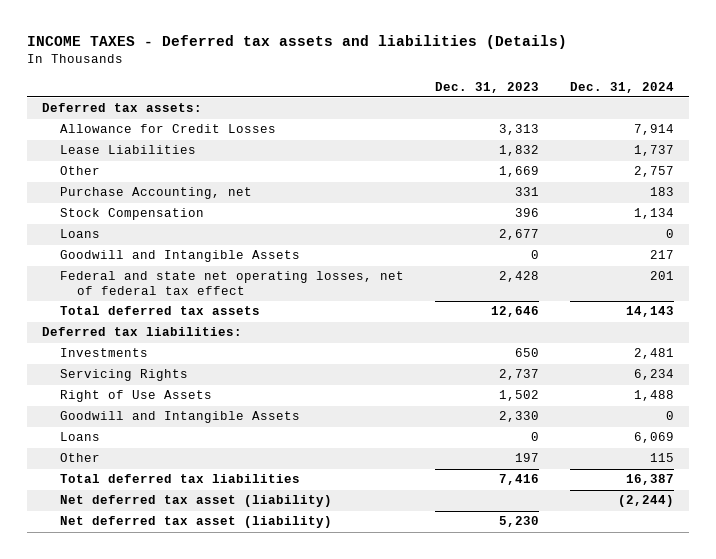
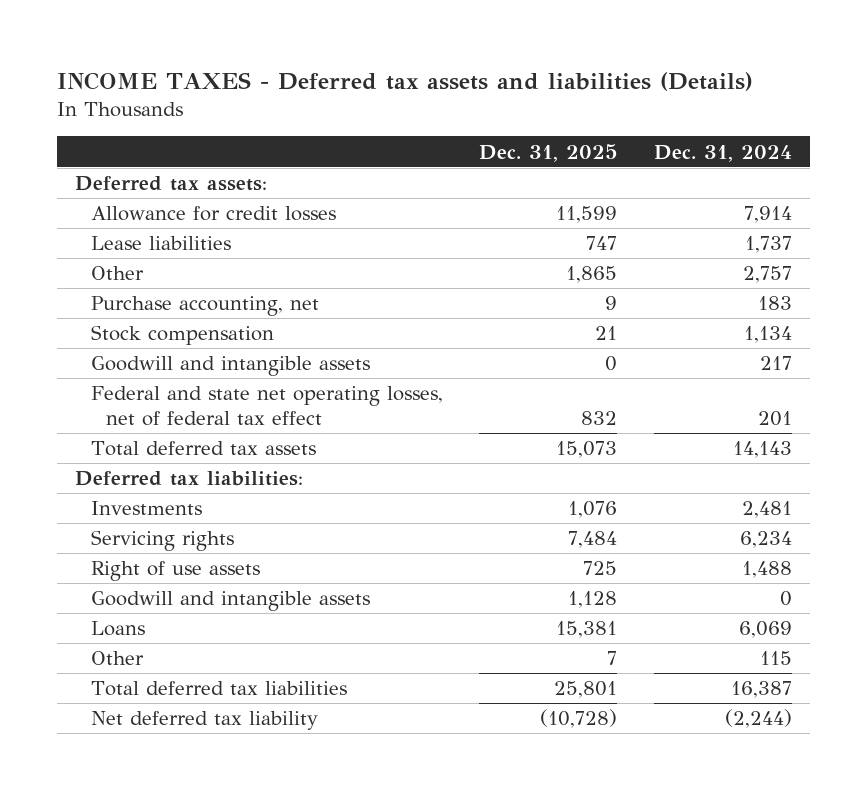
[434,81,539,93] Dec. 31, 2023 -> none
none -> [479,143,618,162] Dec. 31, 2025
[59,124,276,134] Allowance for Credit Losses -> [90,206,336,222] Allowance for credit losses
[59,145,196,155] Lease Liabilities -> [90,236,231,251] Lease liabilities
[59,229,100,239] Loans -> none
[59,187,252,200] Purchase Accounting, net -> [90,296,319,317] Purchase accounting, net
[59,208,204,221] Stock Compensation -> [90,325,274,346] Stock compensation
[59,250,300,263] Goodwill and Intangible Assets -> [90,356,370,377] Goodwill and intangible assets
[59,369,188,382] Servicing Rights -> [90,530,234,552] Servicing rights
[59,390,212,403] Right of Use Assets -> [90,561,260,582] Right of use assets
[59,411,300,424] Goodwill and Intangible Assets -> [90,591,370,612] Goodwill and intangible assets
[59,516,332,529] Net deferred tax asset (liability) -> none
[59,495,332,508] Net deferred tax asset (liability) -> [90,711,318,731] Net deferred tax liability

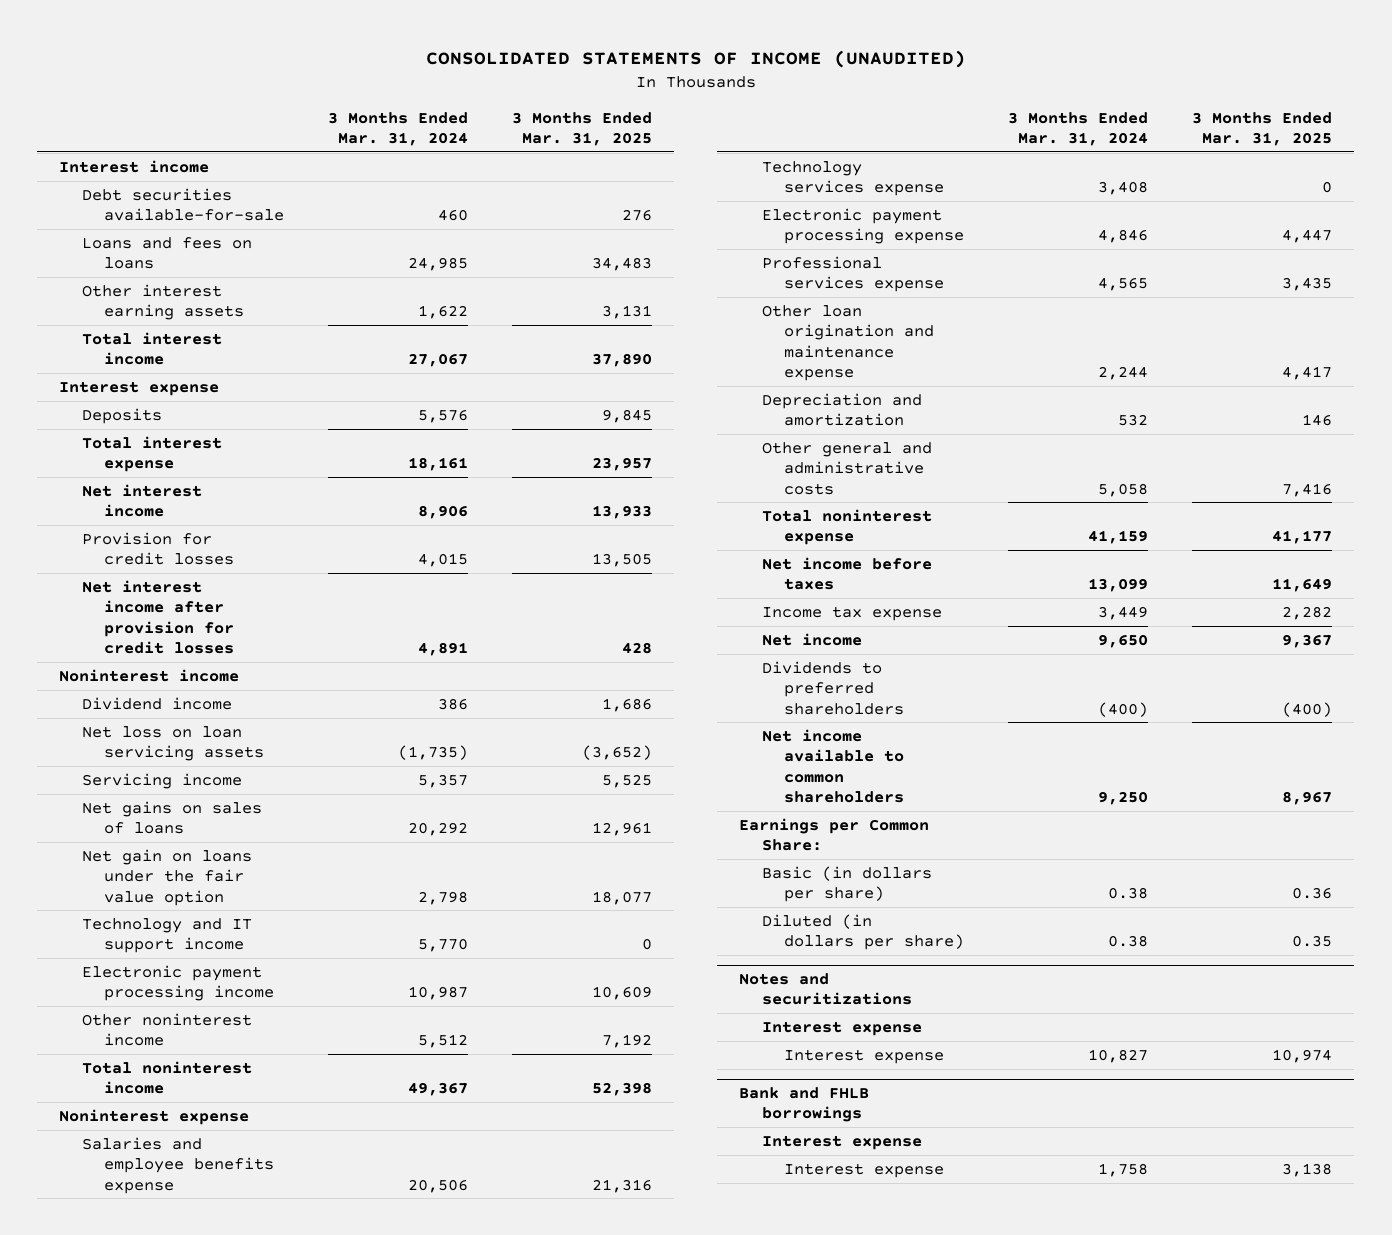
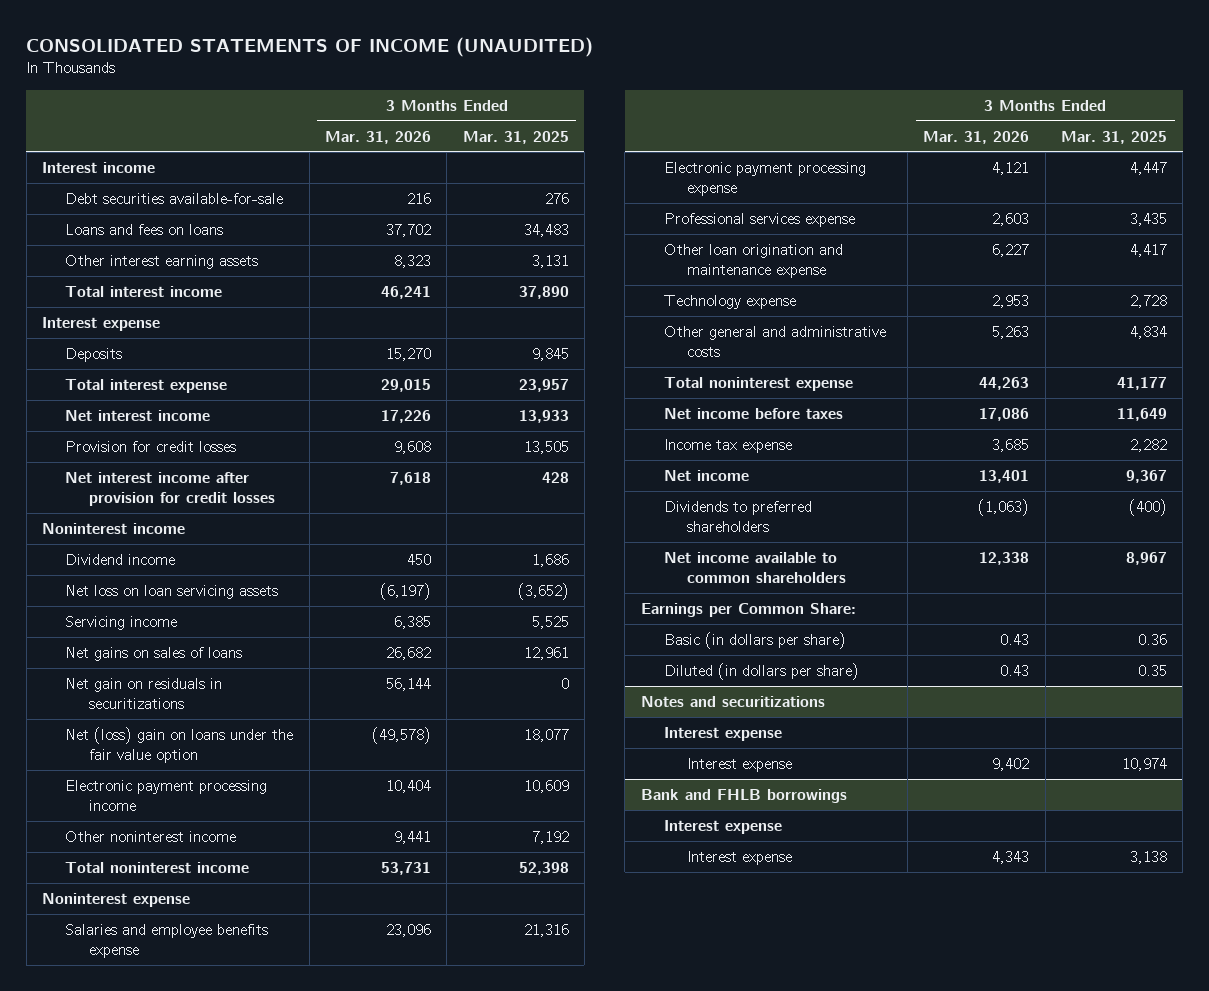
[328,111,469,147] 3 Months Ended Mar. 31, 2024 -> none
none -> [325,130,432,144] Mar. 31, 2026
[81,917,252,954] Technology and IT support income -> none
none -> [65,678,223,710] Net gain on residuals in securitizations
[81,848,252,906] Net gain on loans under the fair value option -> [65,727,294,764] Net (loss) gain on loans under the fair value option
[761,160,944,197] Technology services expense -> none
[761,392,922,427] Depreciation and amortization -> none
none -> [663,295,796,310] Technology expense
[1282,482,1333,497] 7,416 -> [1129,326,1167,340] 4,834

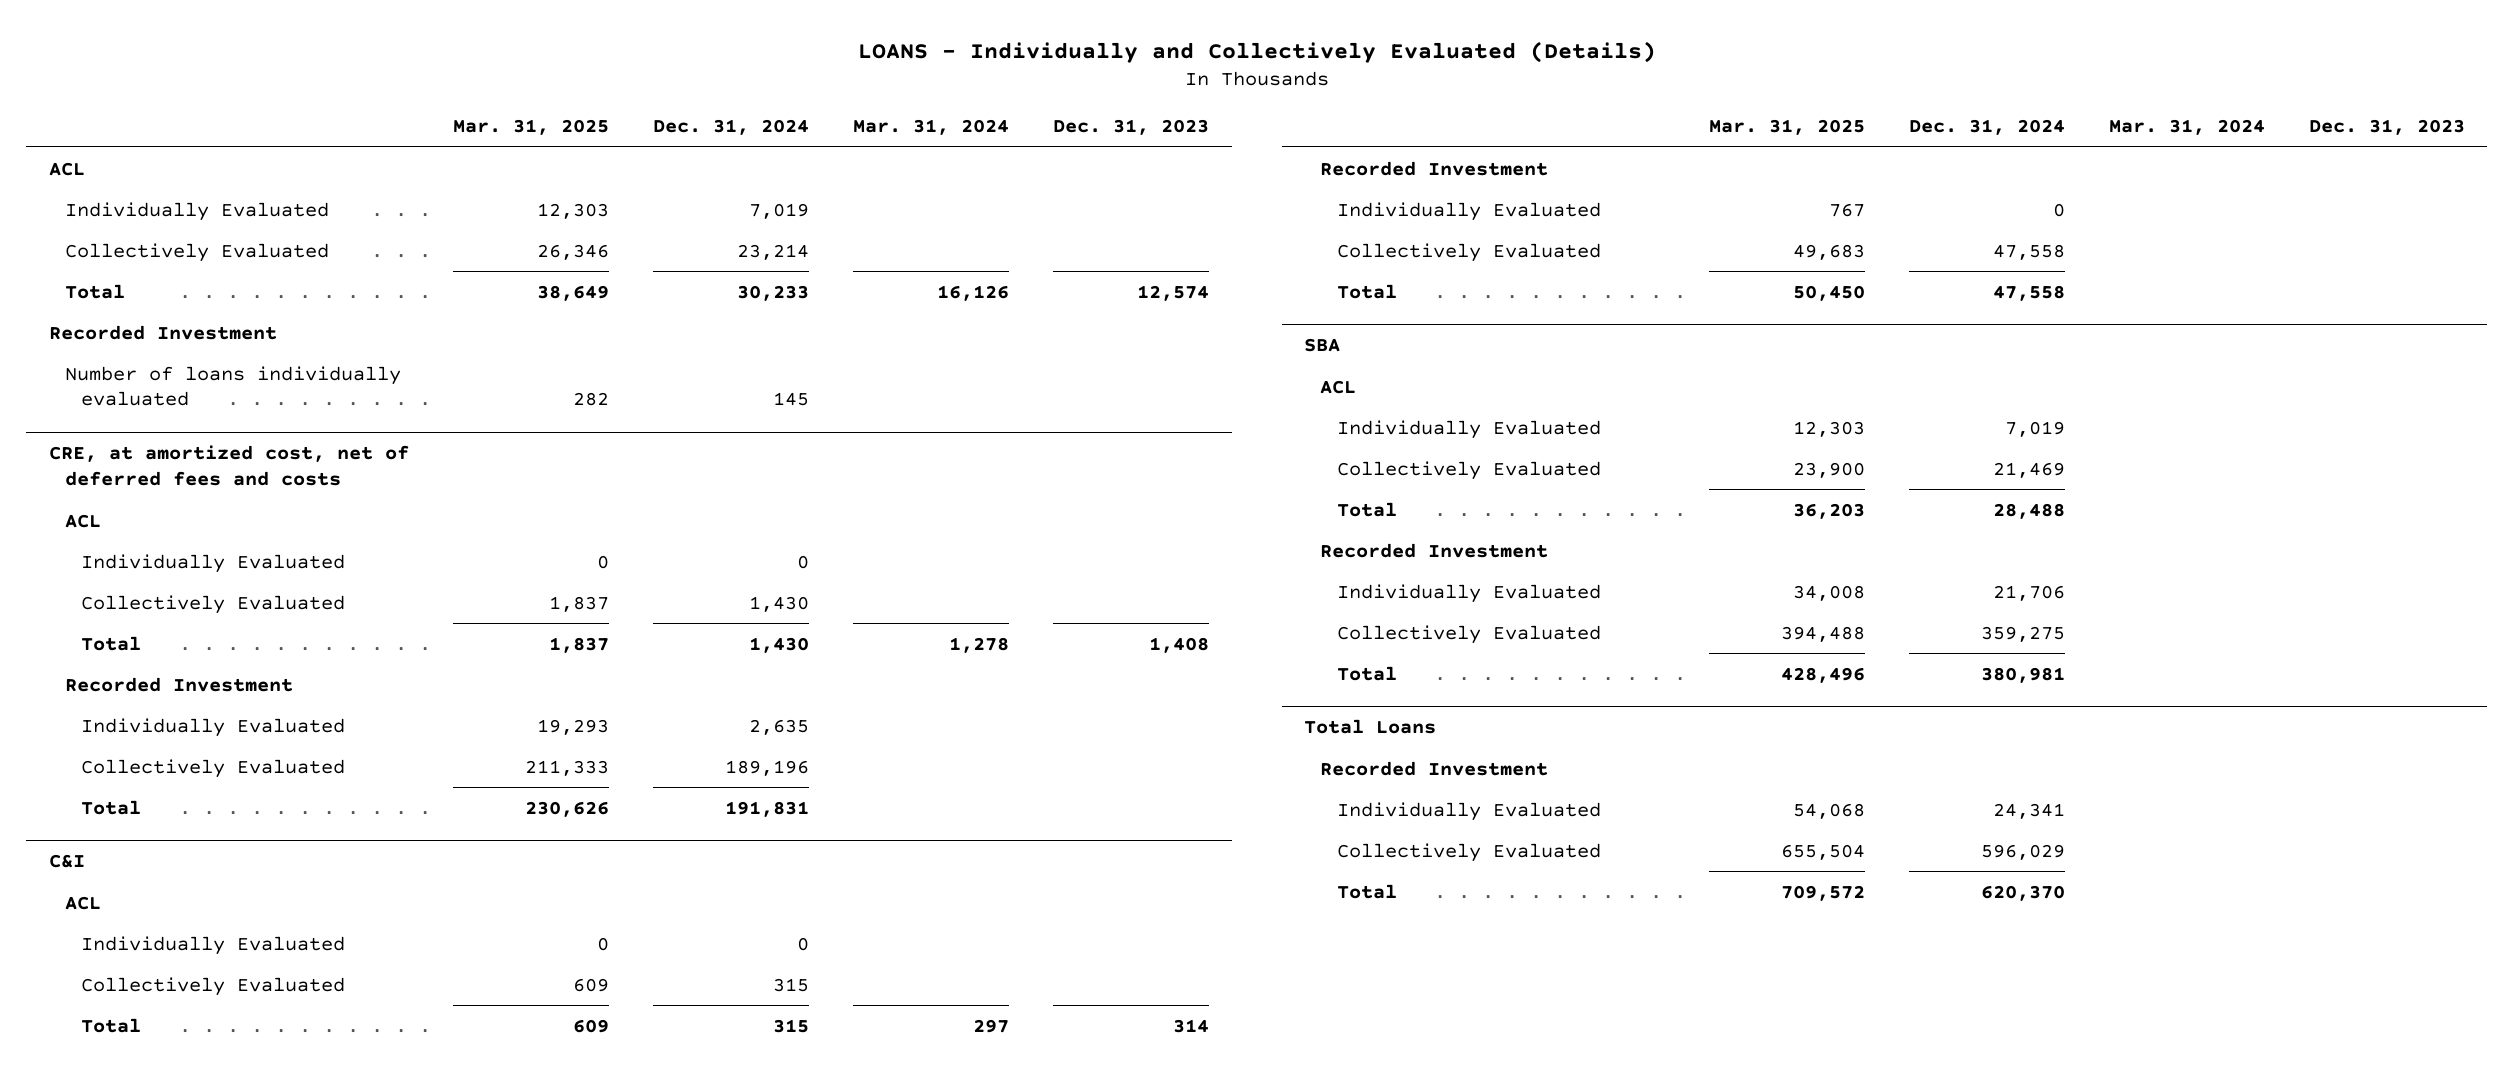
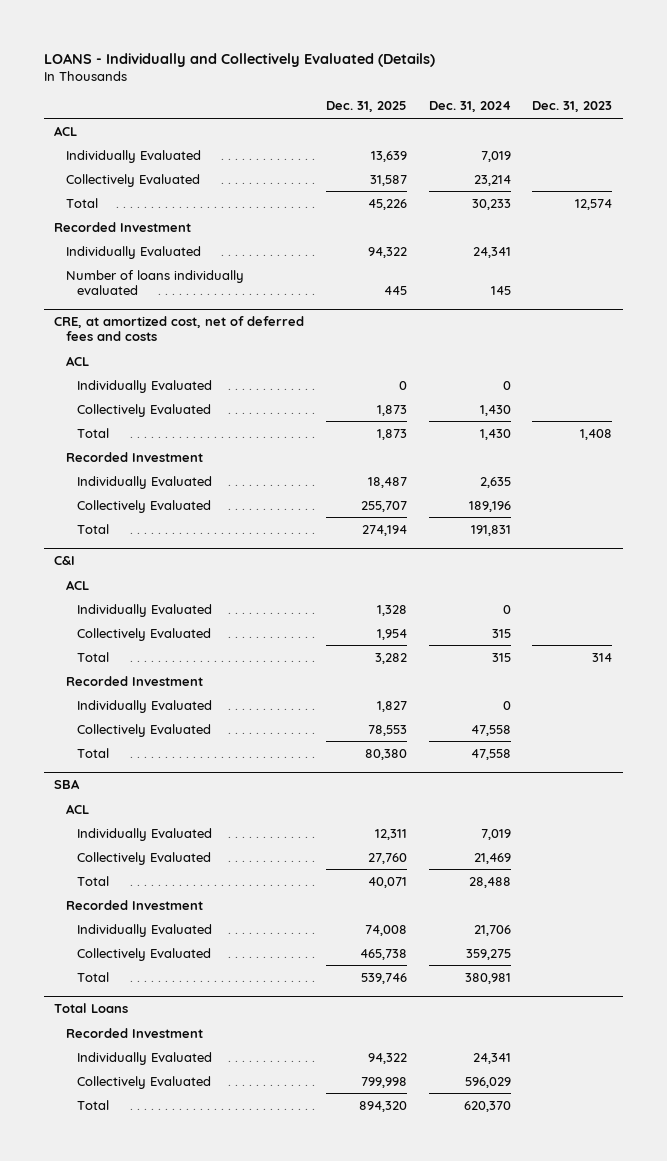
[452,119,609,136] Mar. 31, 2025 -> none
[853,119,1010,136] Mar. 31, 2024 -> none
none -> [326,101,408,113] Dec. 31, 2025
none -> [65,245,201,259] Individually Evaluated

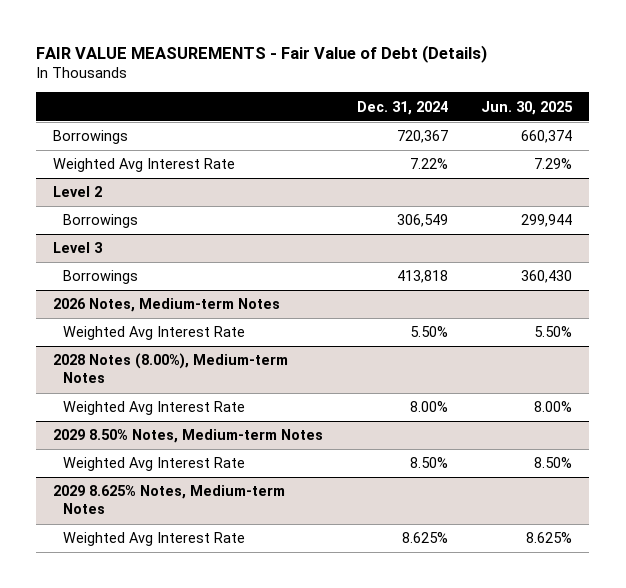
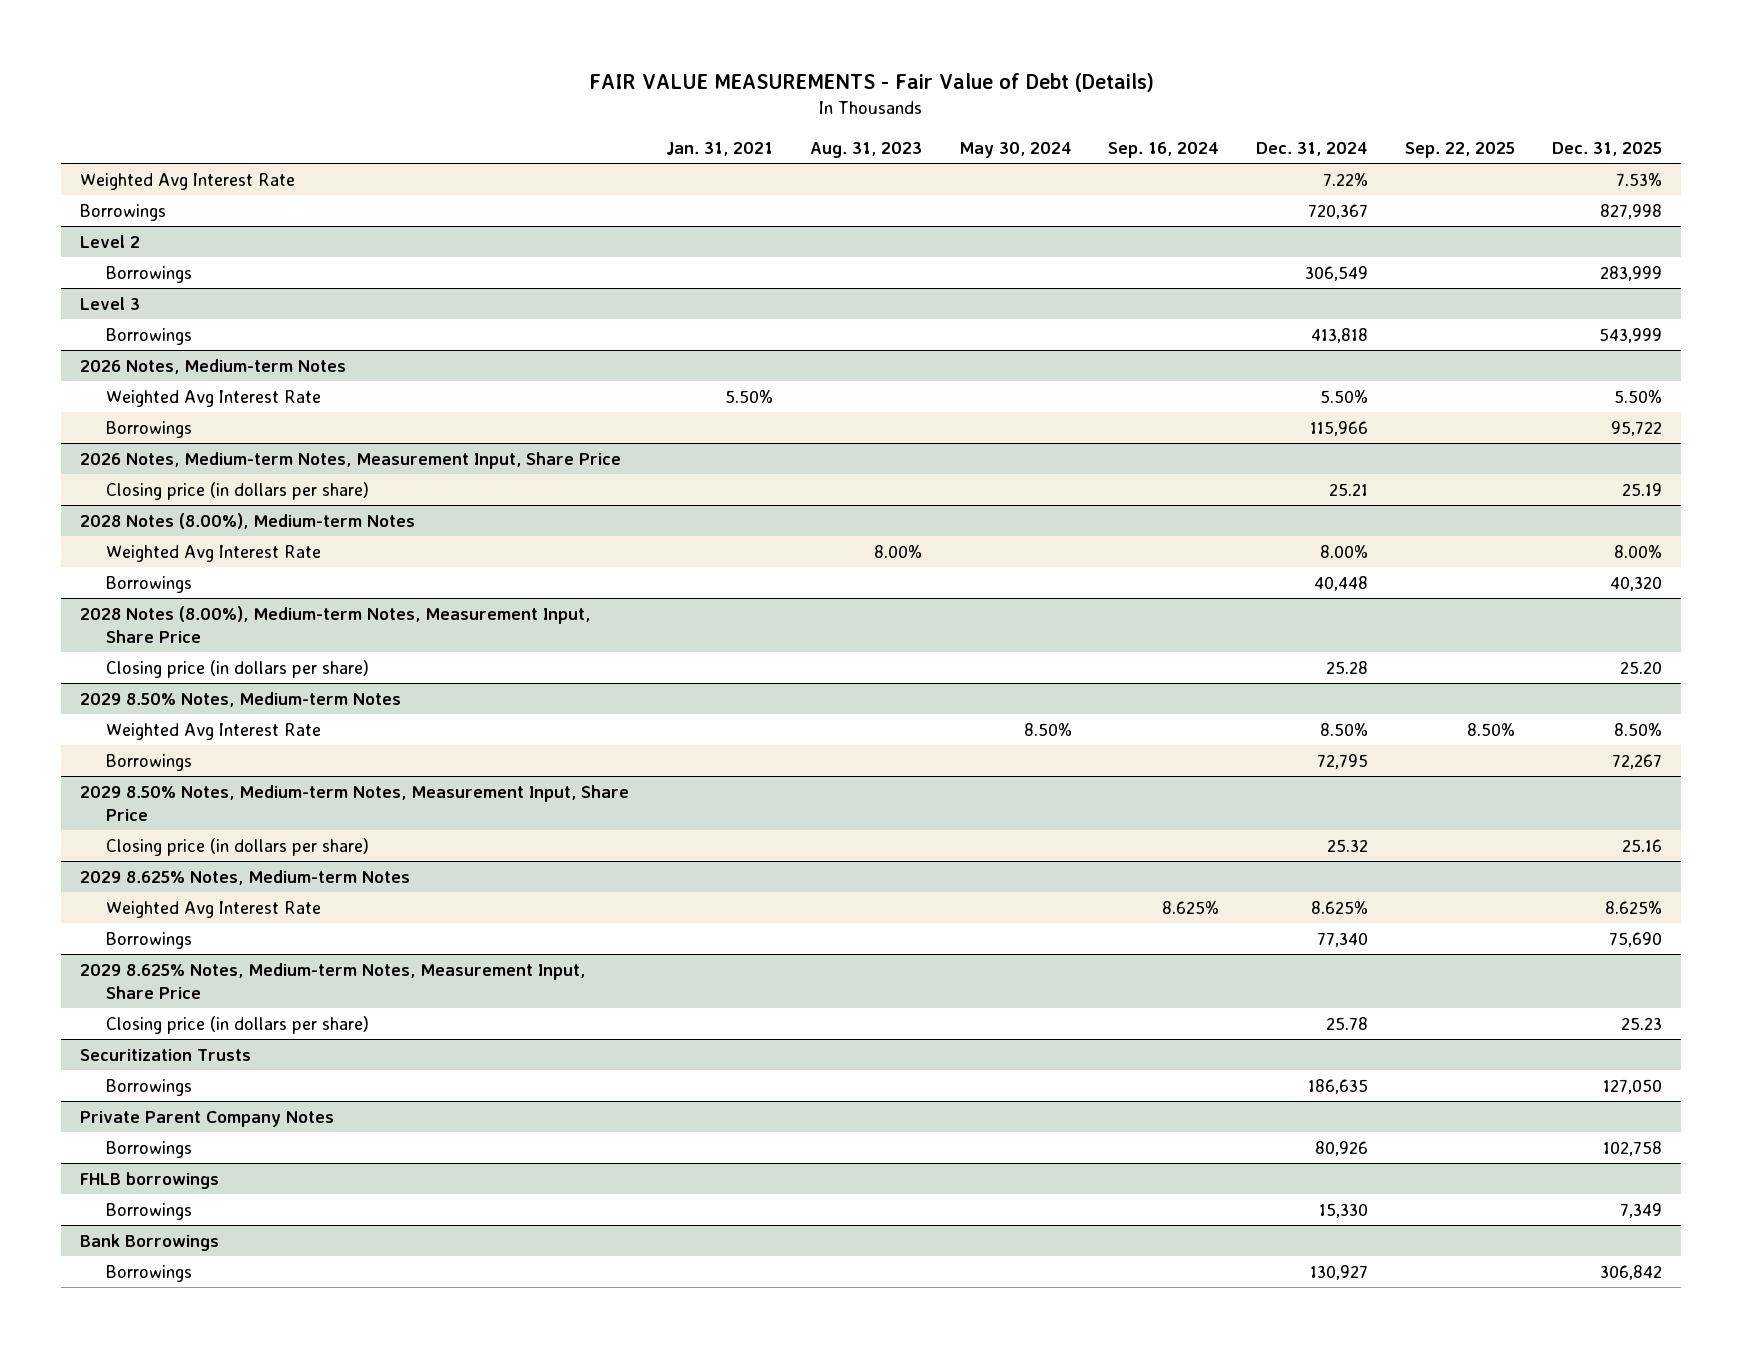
[481,100,574,115] Jun. 30, 2025 -> none
none -> [665,141,773,156] Jan. 31, 2021
none -> [809,141,922,158] Aug. 31, 2023
none -> [958,141,1072,158] May 30, 2024
none -> [1108,141,1220,158] Sep. 16, 2024
none -> [1405,141,1516,158] Sep. 22, 2025
none -> [1552,141,1663,156] Dec. 31, 2025
[53,130,129,145] Borrowings -> [79,203,166,221] Borrowings
none -> [106,420,193,438] Borrowings
none -> [79,451,621,469] 2026 Notes, Medium-term Notes, Measurement Input, Share Price
none -> [106,481,370,500] Closing price (in dollars per share)
none -> [106,575,193,593] Borrowings
none -> [79,605,590,643] 2028 Notes (8.00%), Medium-term Notes, Measurement Input, Share Price
none -> [106,659,370,678] Closing price (in dollars per share)
none -> [106,753,193,771] Borrowings
none -> [79,784,629,821] 2029 8.50% Notes, Medium-term Notes, Measurement Input, Share Price
none -> [106,837,370,856] Closing price (in dollars per share)
none -> [106,931,193,949] Borrowings
none -> [79,962,585,999] 2029 8.625% Notes, Medium-term Notes, Measurement Input, Share Price
none -> [106,1015,370,1034] Closing price (in dollars per share)
none -> [79,1048,251,1061] Securitization Trusts
none -> [106,1078,193,1096] Borrowings
none -> [79,1110,334,1127] Private Parent Company Notes
none -> [106,1140,193,1158] Borrowings
none -> [79,1171,219,1189] FHLB borrowings
none -> [106,1202,193,1220] Borrowings
none -> [79,1233,219,1251] Bank Borrowings
none -> [106,1264,193,1282] Borrowings

